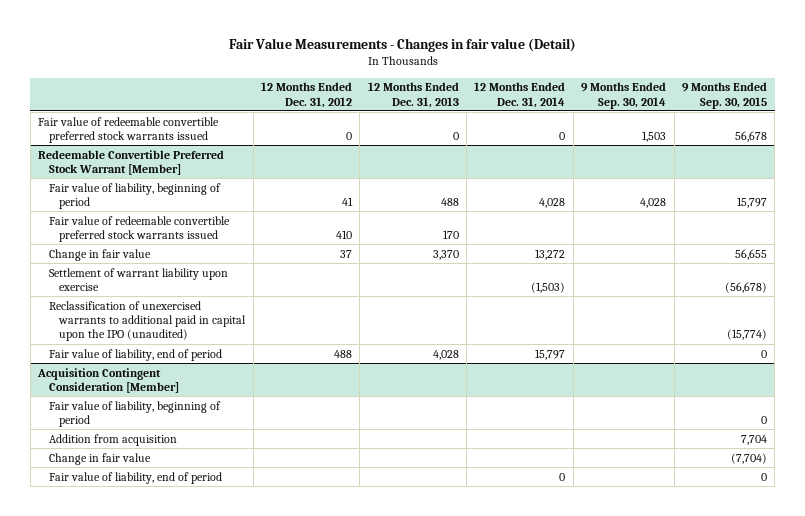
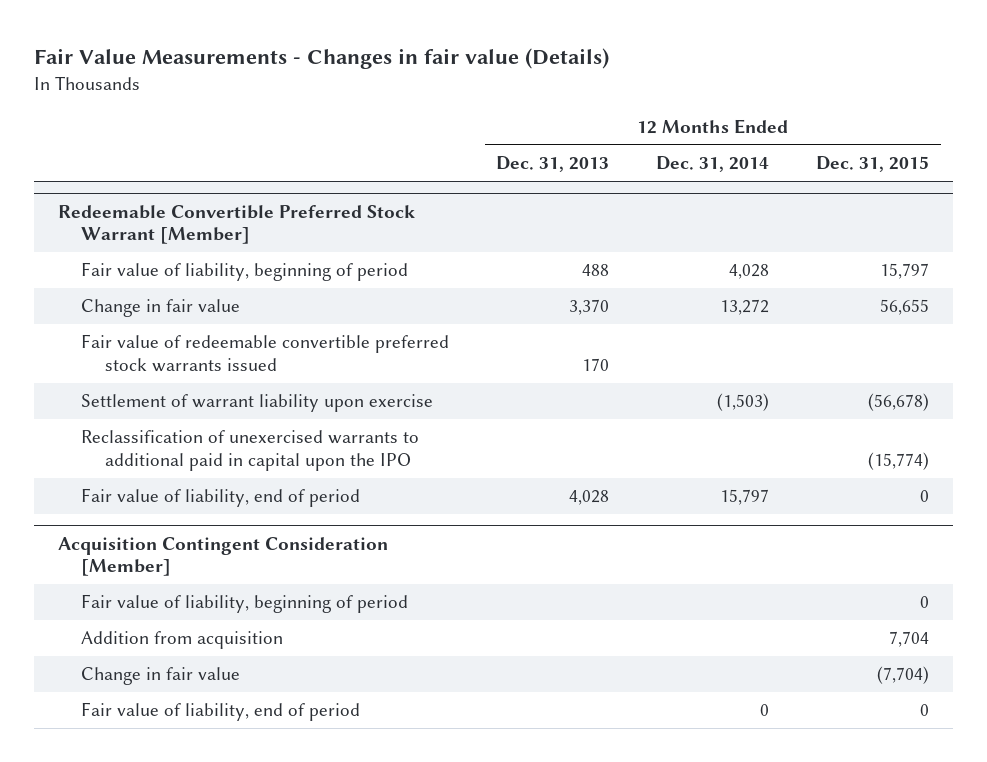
[228,38,576,53] Fair Value Measurements - Changes in fair value (Detail) -> [34,47,610,69] Fair Value Measurements - Changes in fair value (Details)
[260,82,352,108] 12 Months Ended Dec. 31, 2012 -> none
[581,82,667,109] 9 Months Ended Sep. 30, 2014 -> none
[682,82,768,109] 9 Months Ended Sep. 30, 2015 -> none
none -> [816,156,930,173] Dec. 31, 2015
[38,116,220,143] Fair value of redeemable convertible preferred stock warrants issued -> none
[48,215,230,242] Fair value of redeemable convertible preferred stock warrants issued -> [81,334,450,372] Fair value of redeemable convertible preferred stock warrants issued
[48,300,247,342] Reclassification of unexercised warrants to additional paid in capital upon the IPO (unaudited) -> [81,430,420,471] Reclassification of unexercised warrants to additional paid in capital upon the IPO

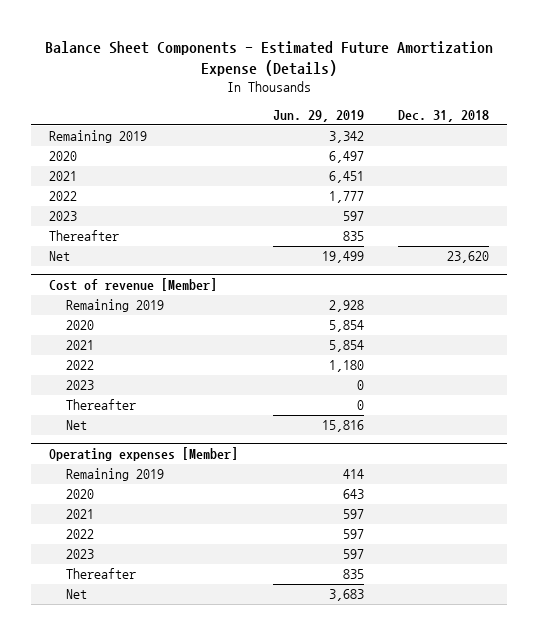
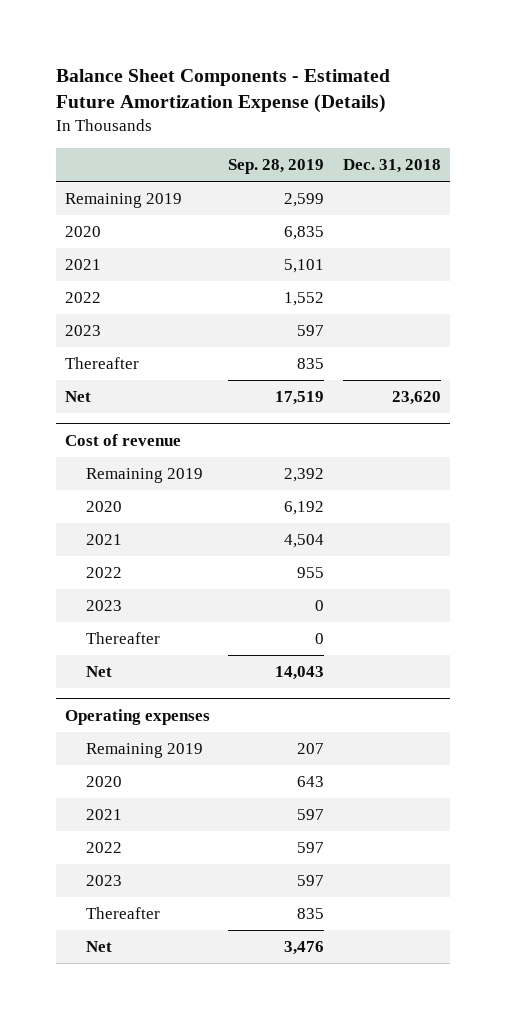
[272,109,364,122] Jun. 29, 2019 -> none
none -> [228,158,325,174] Sep. 28, 2019
[48,277,217,291] Cost of revenue [Member] -> [65,433,182,446] Cost of revenue
[48,446,238,461] Operating expenses [Member] -> [65,708,211,725] Operating expenses

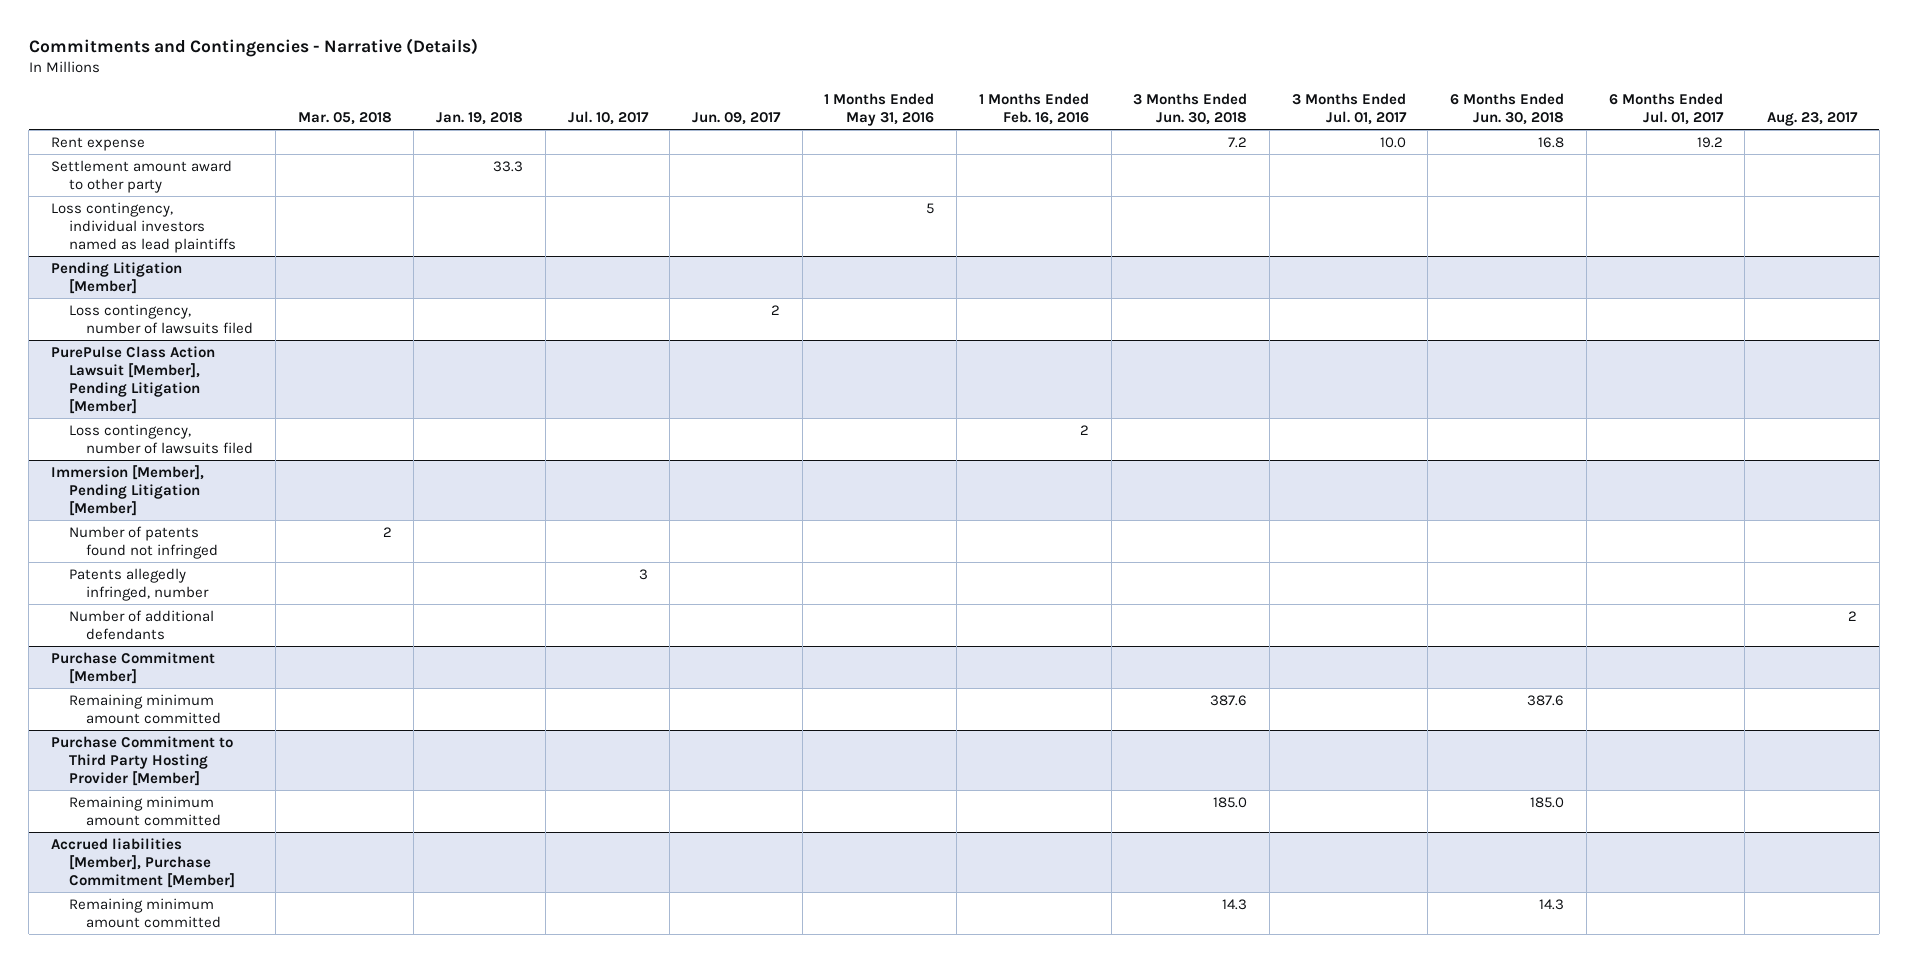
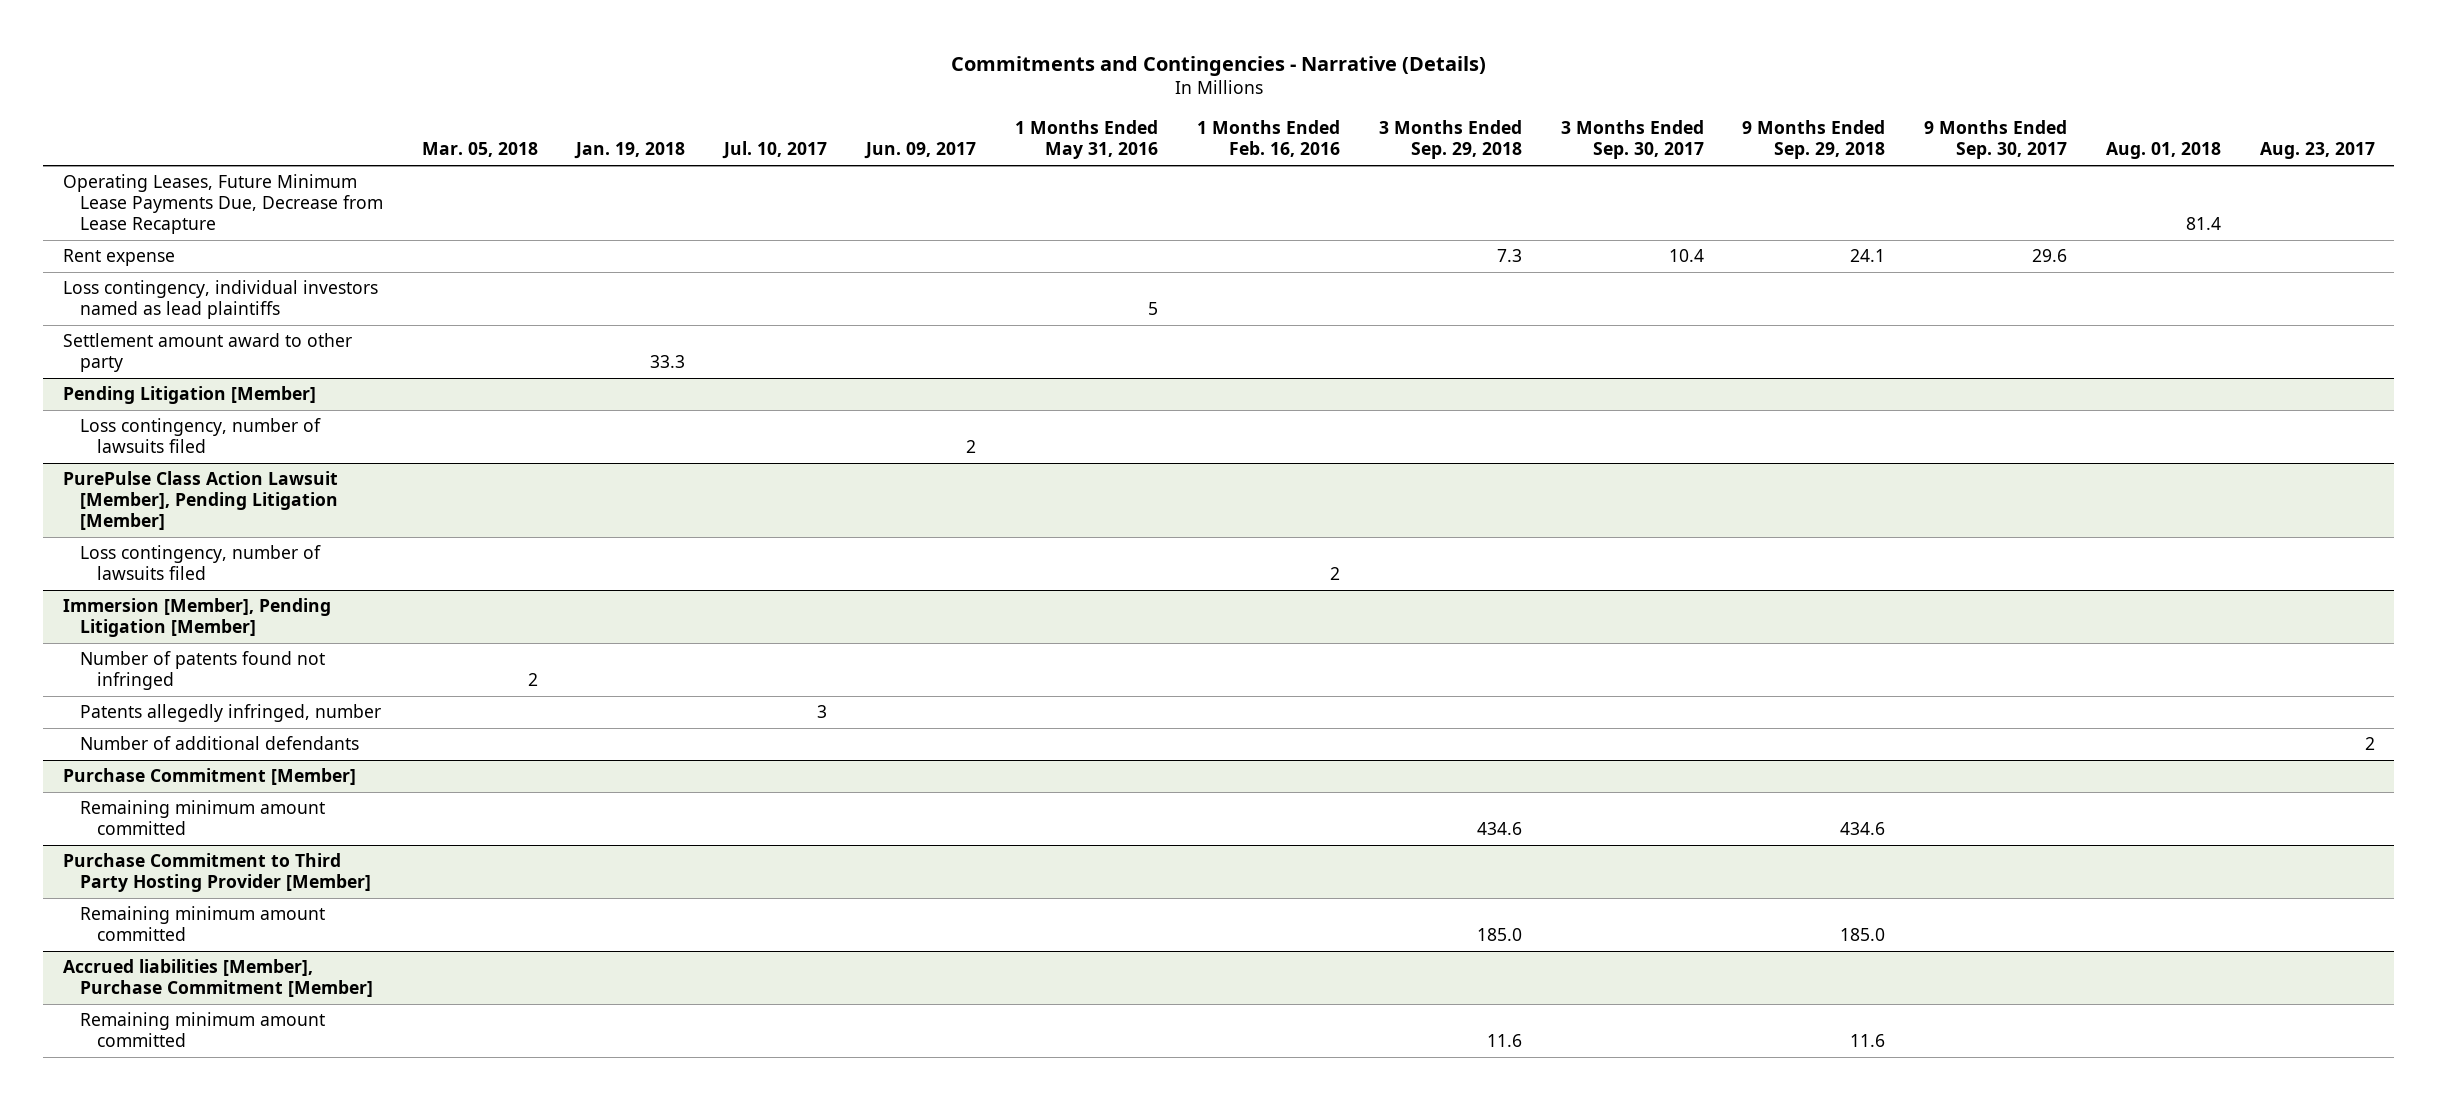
[1133,93,1248,126] 3 Months Ended Jun. 30, 2018 -> none
[1291,93,1407,126] 3 Months Ended Jul. 01, 2017 -> none
[1450,93,1565,126] 6 Months Ended Jun. 30, 2018 -> none
[1608,93,1724,126] 6 Months Ended Jul. 01, 2017 -> none
none -> [1378,120,1522,160] 3 Months Ended Sep. 29, 2018
none -> [1560,120,1704,160] 3 Months Ended Sep. 30, 2017
none -> [1742,120,1886,160] 9 Months Ended Sep. 29, 2018
none -> [1924,120,2068,160] 9 Months Ended Sep. 30, 2017
none -> [2106,142,2222,160] Aug. 01, 2018
none -> [62,174,383,235] Operating Leases, Future Minimum Lease Payments Due, Decrease from Lease Recapture
[50,159,232,193] Settlement amount award to other party -> [62,333,352,373] Settlement amount award to other party

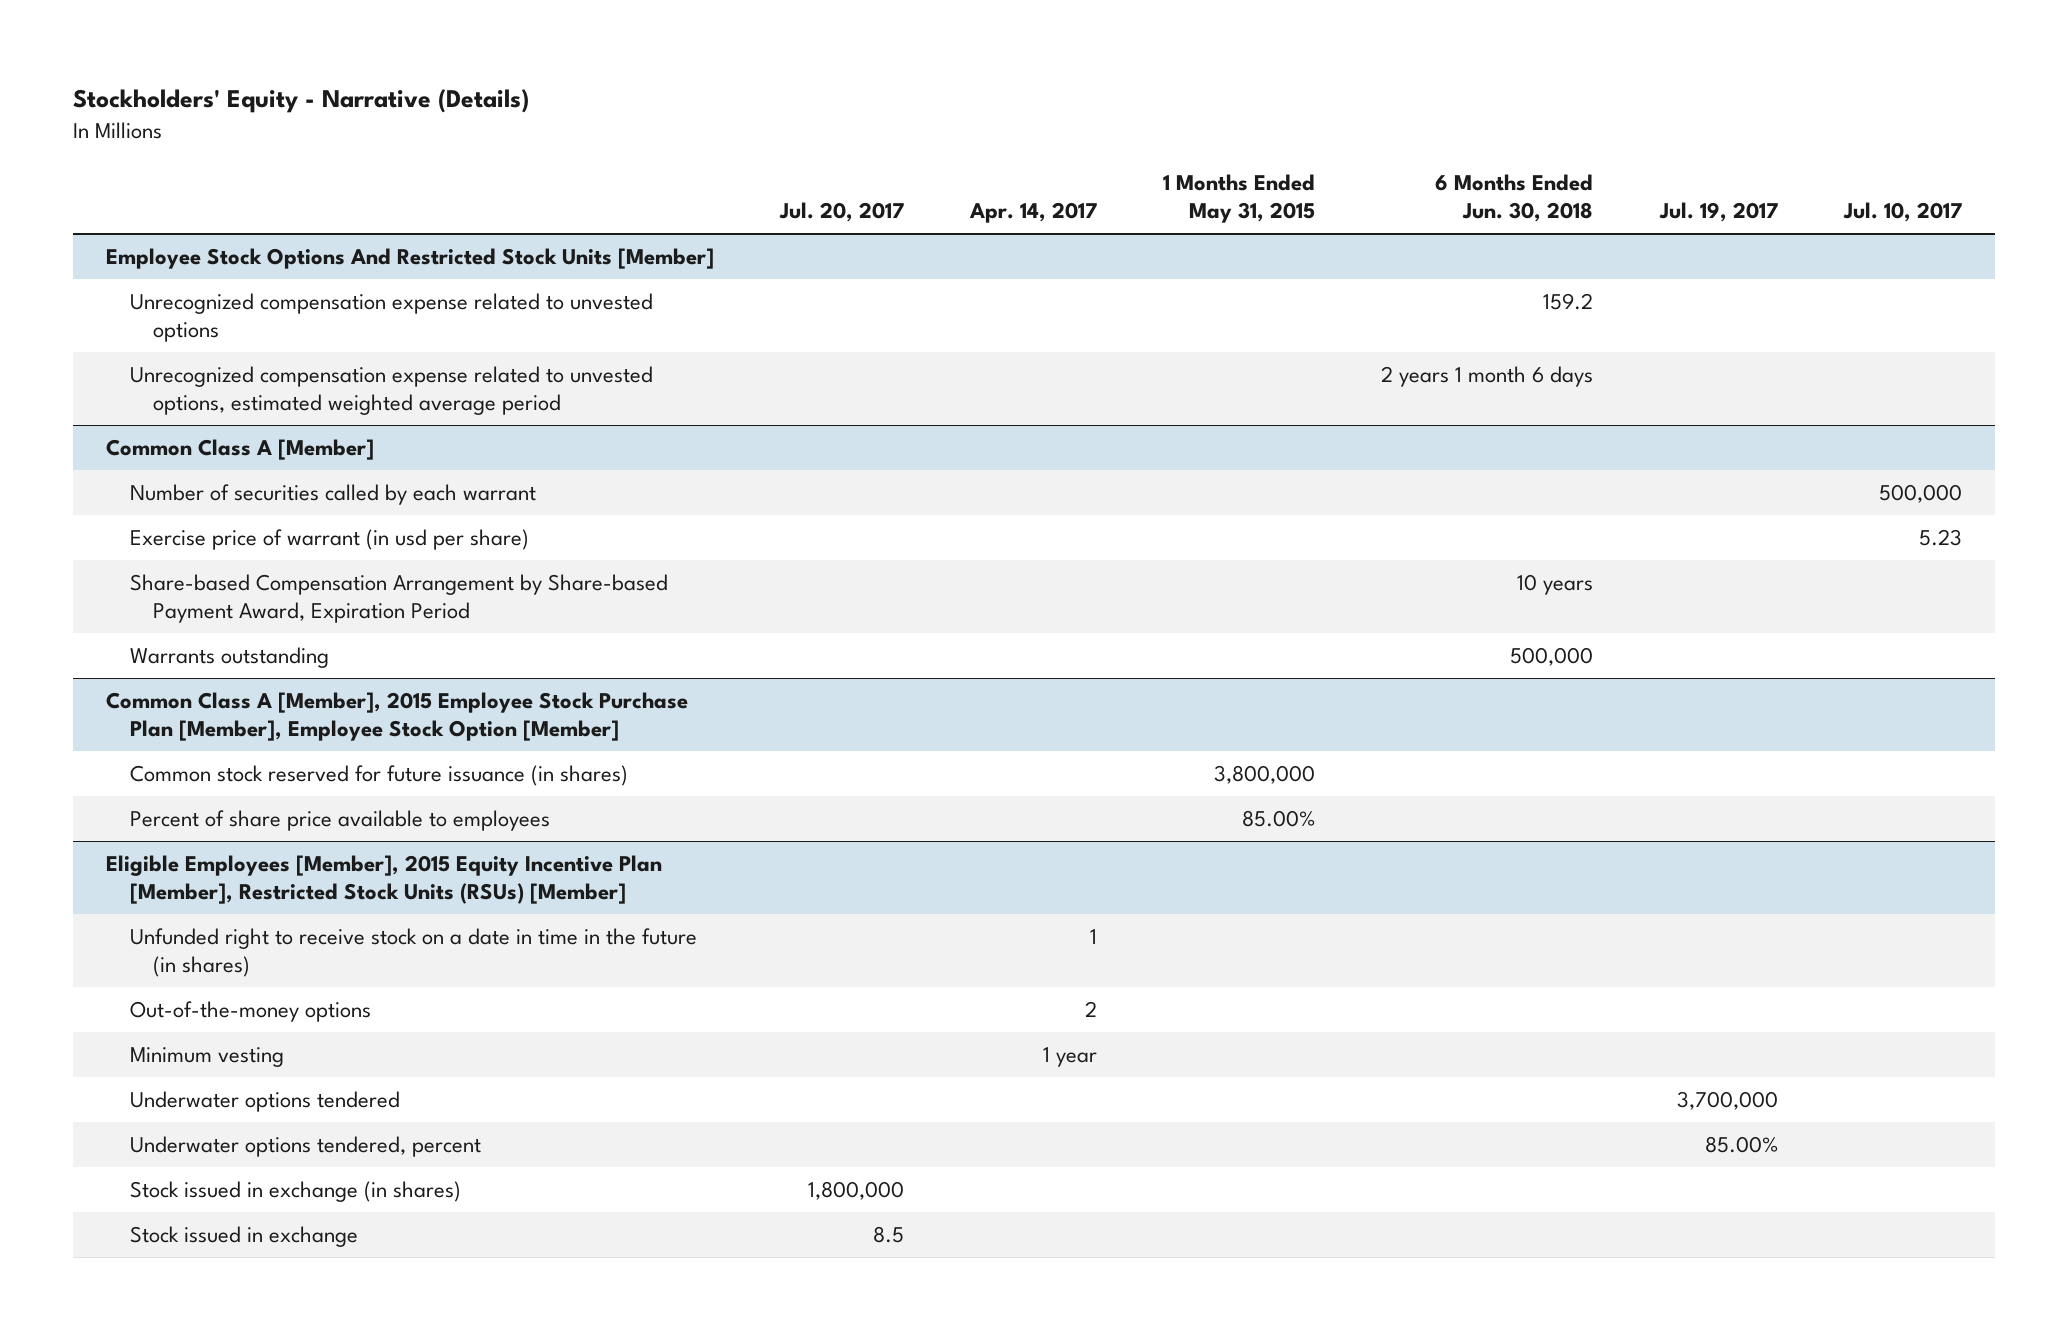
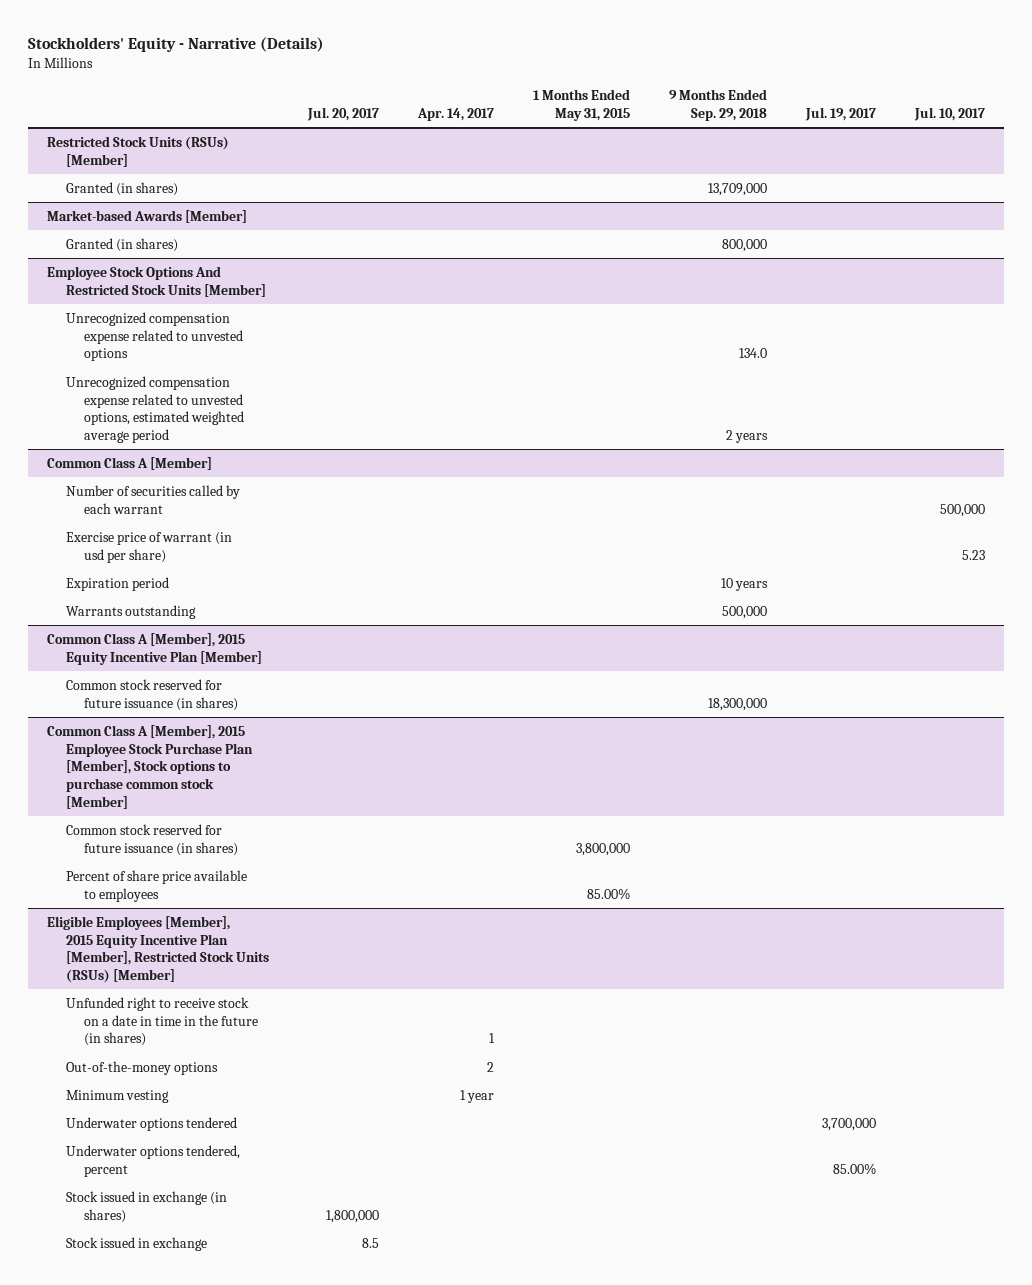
[1435,173,1594,222] 6 Months Ended Jun. 30, 2018 -> none
none -> [668,89,767,121] 9 Months Ended Sep. 29, 2018
none -> [47,135,230,167] Restricted Stock Units (RSUs) [Member]
none -> [65,181,178,196] Granted (in shares)
none -> [47,209,248,223] Market-based Awards [Member]
none -> [65,237,178,252] Granted (in shares)
[129,574,668,623] Share-based Compensation Arrangement by Share-based Payment Award, Expiration Period -> [65,576,169,591] Expiration period
none -> [47,632,262,665] Common Class A [Member], 2015 Equity Incentive Plan [Member]
none -> [65,678,239,711] Common stock reserved for future issuance (in shares)
[105,692,688,741] Common Class A [Member], 2015 Employee Stock Purchase Plan [Member], Employee Stock Option [Member] -> [47,724,253,809] Common Class A [Member], 2015 Employee Stock Purchase Plan [Member], Stock options to purchase common stock [Member]

